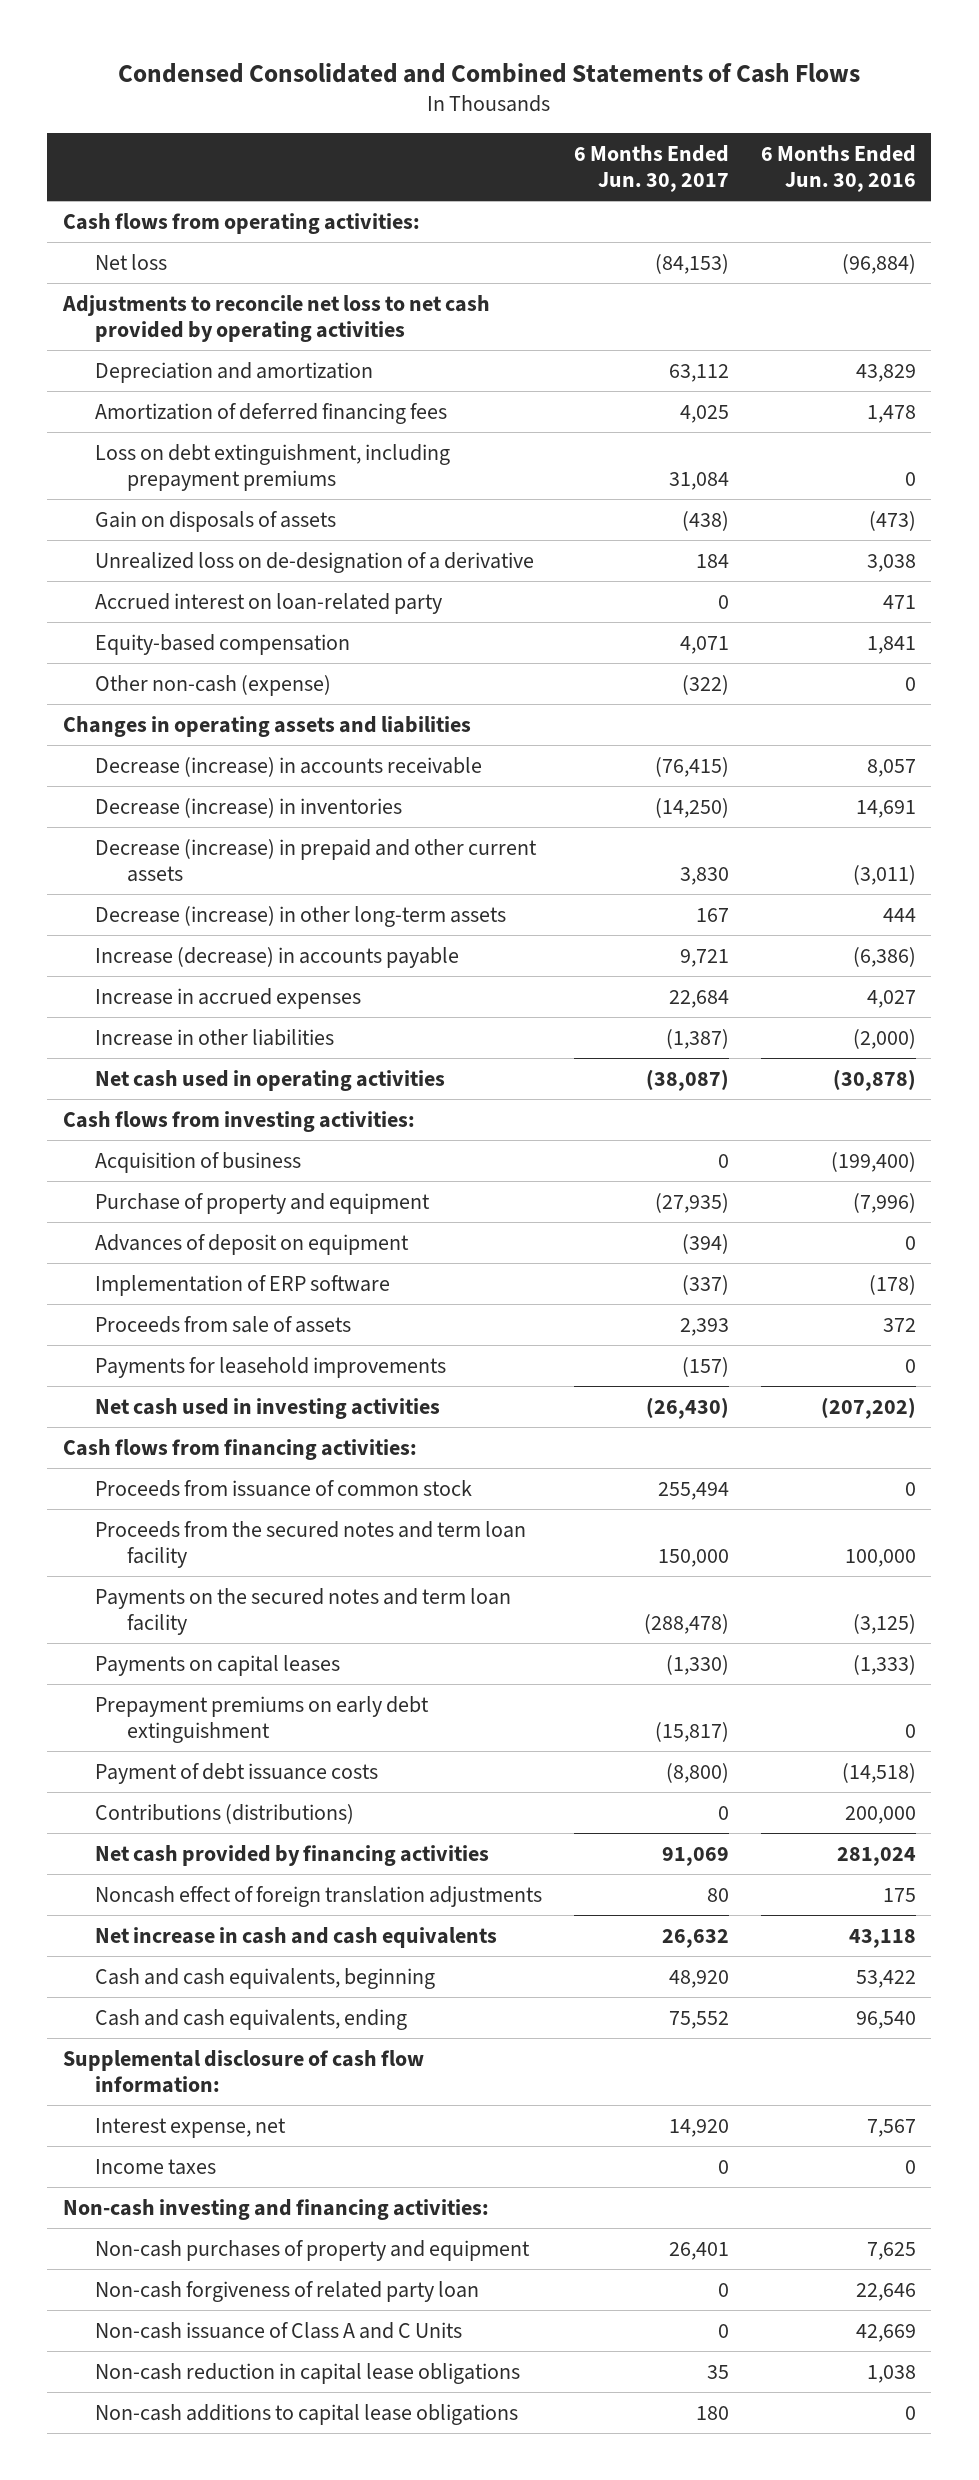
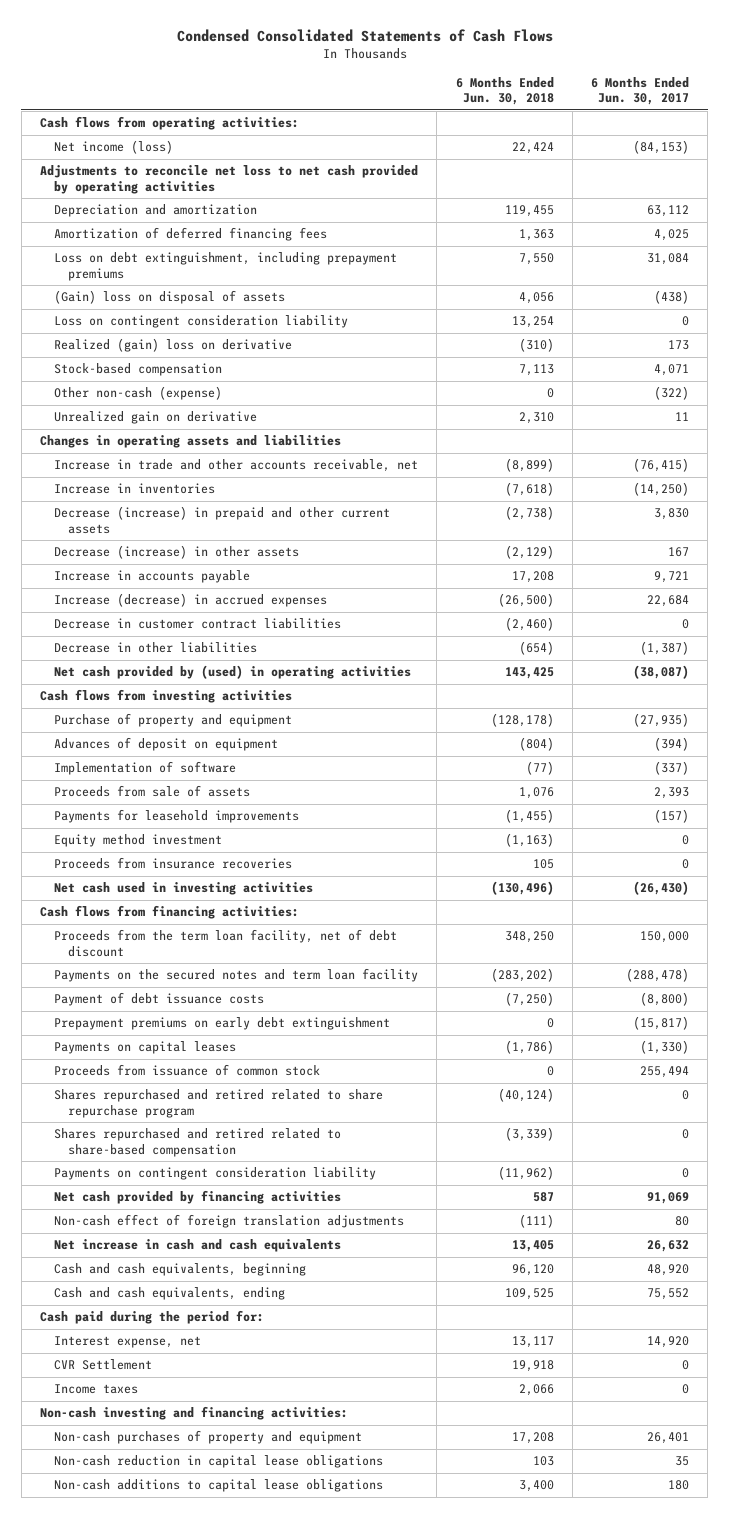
[118,62,861,83] Condensed Consolidated and Combined Statements of Cash Flows -> [176,28,553,42] Condensed Consolidated Statements of Cash Flows
[760,144,916,193] 6 Months Ended Jun. 30, 2016 -> none
none -> [455,76,554,106] 6 Months Ended Jun. 30, 2018
[95,253,168,270] Net loss -> [54,140,174,155] Net income (loss)
[95,551,535,573] Unrealized loss on de-designation of a derivative -> none
[95,592,443,614] Accrued interest on loan-related party -> none
[95,510,337,532] Gain on disposals of assets -> [54,290,286,305] (Gain) loss on disposal of assets
none -> [54,315,349,329] Loss on contingent consideration liability
none -> [54,338,293,353] Realized (gain) loss on derivative
[95,633,351,655] Equity-based compensation -> [54,363,223,377] Stock-based compensation
none -> [54,411,258,425] Unrealized gain on derivative
[95,756,483,777] Decrease (increase) in accounts receivable -> [54,459,419,473] Increase in trade and other accounts receivable, net
[95,797,403,818] Decrease (increase) in inventories -> [54,483,216,495] Increase in inventories
[95,1151,302,1173] Acquisition of business -> none
[95,905,507,927] Decrease (increase) in other long-term assets -> [54,545,300,560] Decrease (increase) in other assets
[95,946,460,968] Increase (decrease) in accounts payable -> [54,570,251,584] Increase in accounts payable
[95,987,362,1009] Increase in accrued expenses -> [54,593,328,608] Increase (decrease) in accrued expenses
none -> [54,618,342,630] Decrease in customer contract liabilities
[95,1028,335,1046] Increase in other liabilities -> [54,642,258,654] Decrease in other liabilities
[95,1069,446,1091] Net cash used in operating activities -> [54,665,412,680] Net cash provided by (used) in operating activities
[63,1110,416,1132] Cash flows from investing activities: -> [40,689,293,704] Cash flows from investing activities
[95,1274,391,1296] Implementation of ERP software -> [54,761,237,776] Implementation of software
none -> [54,834,223,848] Equity method investment
none -> [54,857,293,870] Proceeds from insurance recoveries
[95,1520,527,1568] Proceeds from the secured notes and term loan facility -> [54,929,398,957] Proceeds from the term loan facility, net of debt discount
[95,1803,355,1824] Contributions (distributions) -> none
[95,1695,430,1743] Prepayment premiums on early debt extinguishment -> [54,1017,391,1031] Prepayment premiums on early debt extinguishment
[95,1654,341,1676] Payments on capital leases -> [54,1041,237,1055] Payments on capital leases
[95,1479,473,1497] Proceeds from issuance of common stock -> [54,1064,321,1077] Proceeds from issuance of common stock
none -> [54,1089,384,1118] Shares repurchased and retired related to share repurchase program
none -> [54,1128,342,1157] Shares repurchased and retired related to share-based compensation
none -> [54,1167,377,1181] Payments on contingent consideration liability
[95,1885,543,1907] Noncash effect of foreign translation adjustments -> [54,1214,405,1229] Non-cash effect of foreign translation adjustments
[63,2049,425,2093] Supplemental disclosure of cash flow information: -> none
none -> [40,1310,265,1325] Cash paid during the period for:
none -> [54,1359,153,1371] CVR Settlement
[95,2280,480,2302] Non-cash forgiveness of related party loan -> none
[95,2321,463,2339] Non-cash issuance of Class A and C Units -> none

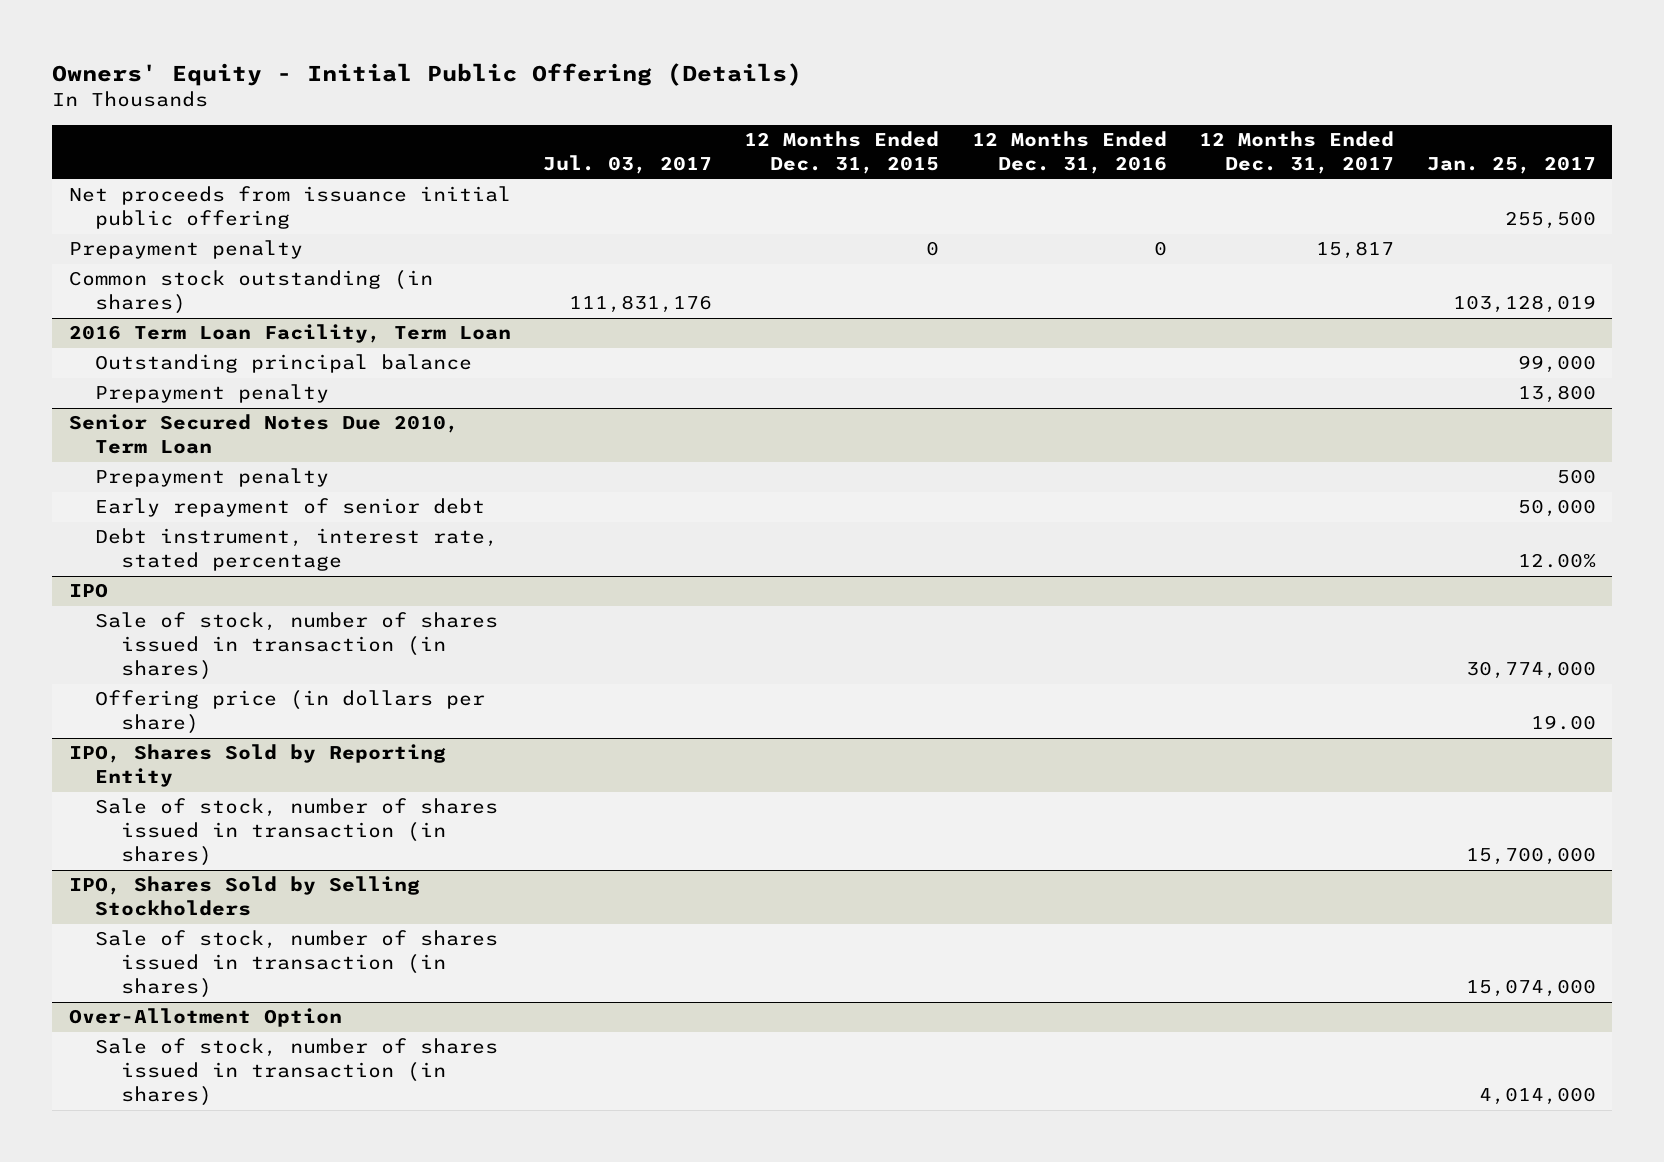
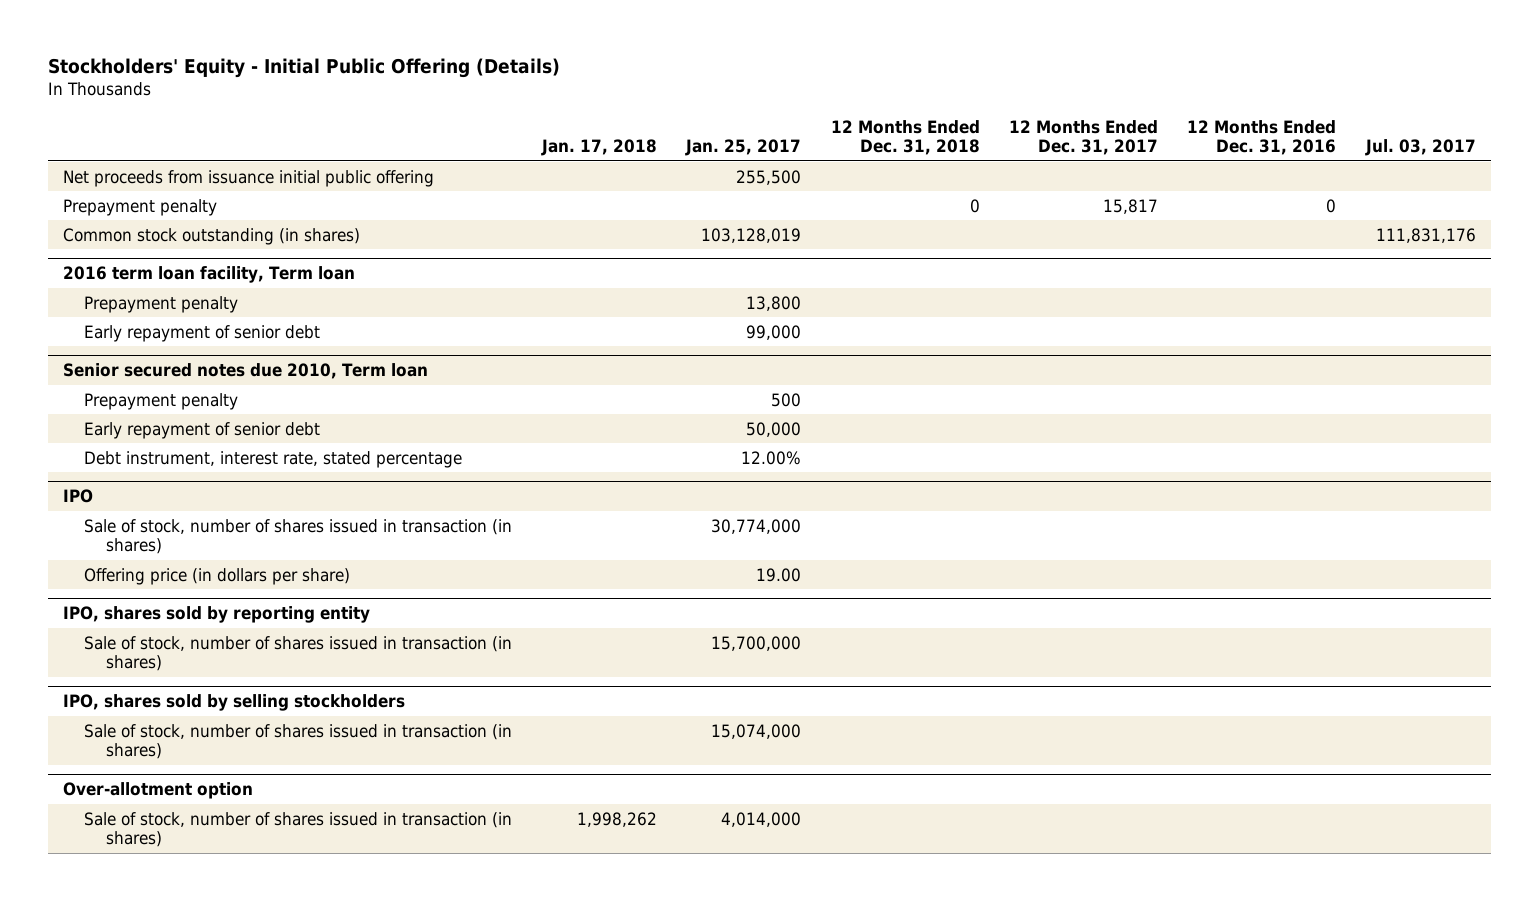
[52,63,803,87] Owners' Equity - Initial Public Offering (Details) -> [47,58,560,79] Stockholders' Equity - Initial Public Offering (Details)
[744,131,940,175] 12 Months Ended Dec. 31, 2015 -> none
none -> [540,139,657,157] Jan. 17, 2018
none -> [830,119,980,156] 12 Months Ended Dec. 31, 2018
[94,354,472,374] Outstanding principal balance -> none
[68,324,511,344] 2016 Term Loan Facility, Term Loan -> [62,266,355,284] 2016 term loan facility, Term loan
none -> [84,324,321,342] Early repayment of senior debt
[68,414,459,455] Senior Secured Notes Due 2010, Term Loan -> [62,363,428,380] Senior secured notes due 2010, Term loan
[68,744,446,788] IPO, Shares Sold by Reporting Entity -> [62,606,370,624] IPO, shares sold by reporting entity
[68,876,420,917] IPO, Shares Sold by Selling Stockholders -> [62,694,405,712] IPO, shares sold by selling stockholders
[68,1008,342,1028] Over-Allotment Option -> [62,782,253,800] Over-allotment option

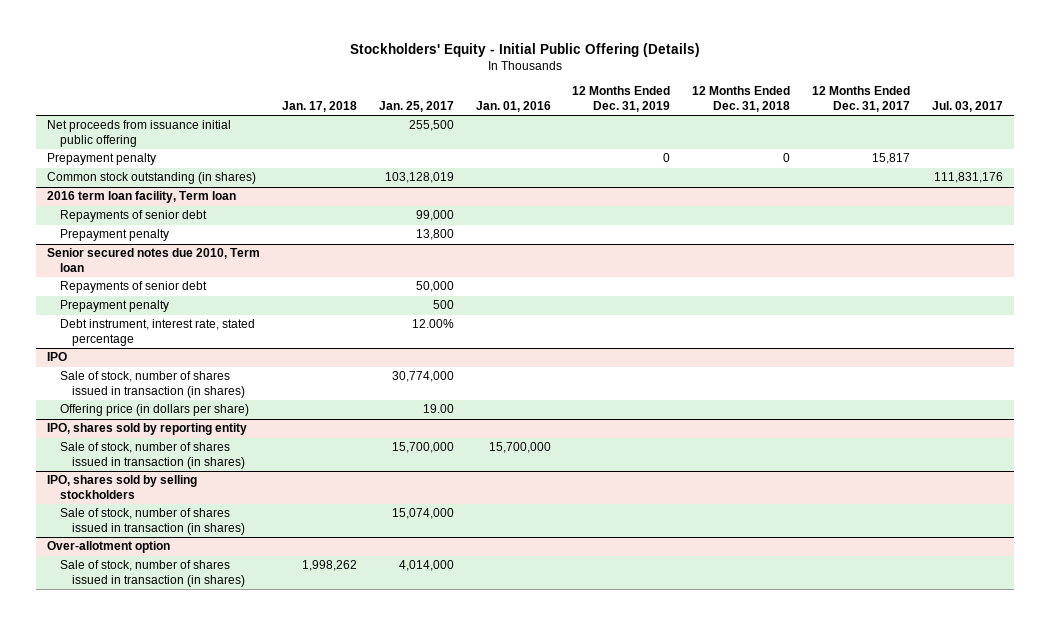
[1187,119,1337,156] 12 Months Ended Dec. 31, 2016 -> none
none -> [475,101,551,113] Jan. 01, 2016
none -> [572,86,671,113] 12 Months Ended Dec. 31, 2019
none -> [59,210,207,223] Repayments of senior debt
[84,324,321,342] Early repayment of senior debt -> none
none -> [59,281,207,294] Repayments of senior debt
[84,421,321,439] Early repayment of senior debt -> none

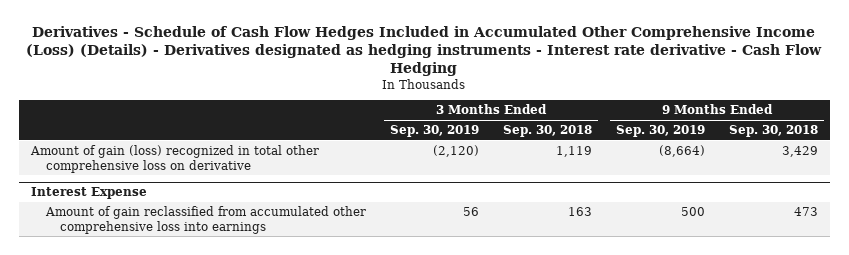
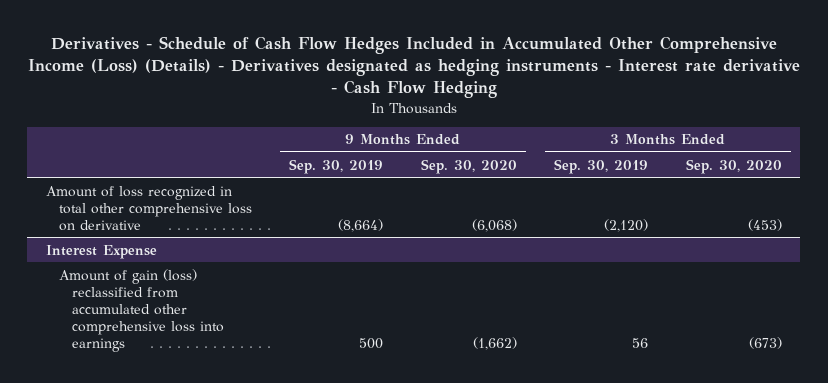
[502,125,592,138] Sep. 30, 2018 -> none
[728,125,818,138] Sep. 30, 2018 -> none
none -> [420,158,517,174] Sep. 30, 2020
none -> [685,158,782,174] Sep. 30, 2020
[30,145,320,173] Amount of gain (loss) recognized in total other comprehensive loss on derivative -> [46,185,252,231] Amount of loss recognized in total other comprehensive loss on derivative
[44,206,366,234] Amount of gain reclassified from accumulated other comprehensive loss into earnings -> [58,268,224,352] Amount of gain (loss) reclassified from accumulated other comprehensive loss into earnings

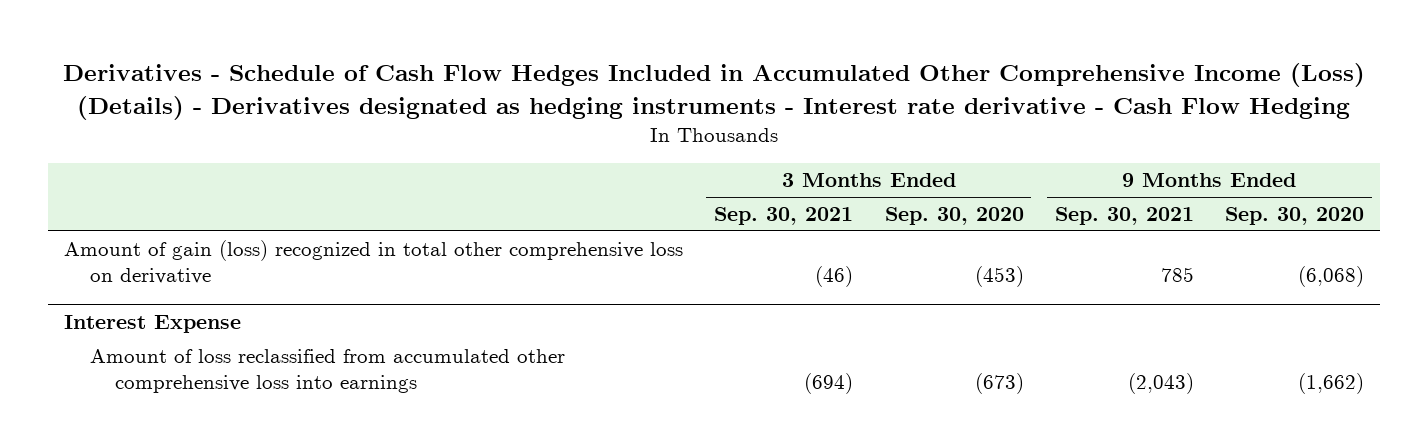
[289,158,384,174] Sep. 30, 2019 -> none
[554,158,649,174] Sep. 30, 2019 -> none
none -> [714,207,854,226] Sep. 30, 2021
none -> [1054,207,1194,226] Sep. 30, 2021
[46,185,252,231] Amount of loss recognized in total other comprehensive loss on derivative -> [64,240,684,284] Amount of gain (loss) recognized in total other comprehensive loss on derivative
[58,268,224,352] Amount of gain (loss) reclassified from accumulated other comprehensive loss into earnings -> [89,349,565,393] Amount of loss reclassified from accumulated other comprehensive loss into earnings

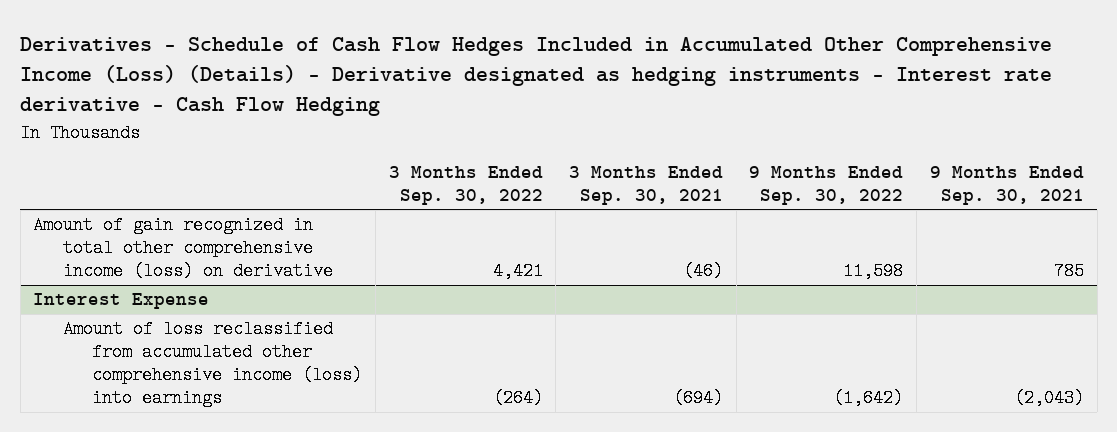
[63,63,1366,120] Derivatives - Schedule of Cash Flow Hedges Included in Accumulated Other Comprehensive Income (Loss) (Details) - Derivatives designated as hedging instruments - Interest rate derivative - Cash Flow Hedging -> [20,36,1053,117] Derivatives - Schedule of Cash Flow Hedges Included in Accumulated Other Comprehensive Income (Loss) (Details) - Derivative designated as hedging instruments - Interest rate derivative - Cash Flow Hedging
[884,207,1024,226] Sep. 30, 2020 -> none
[1224,207,1364,226] Sep. 30, 2020 -> none
none -> [388,165,543,205] 3 Months Ended Sep. 30, 2022
none -> [749,165,904,205] 9 Months Ended Sep. 30, 2022
[64,240,684,284] Amount of gain (loss) recognized in total other comprehensive loss on derivative -> [33,216,333,281] Amount of gain recognized in total other comprehensive income (loss) on derivative
[89,349,565,393] Amount of loss reclassified from accumulated other comprehensive loss into earnings -> [62,320,363,408] Amount of loss reclassified from accumulated other comprehensive income (loss) into earnings

